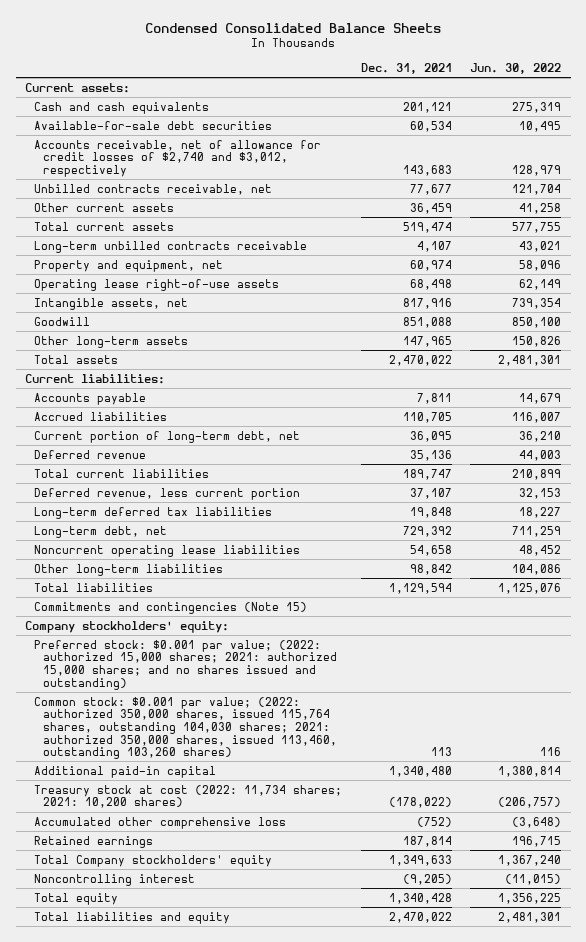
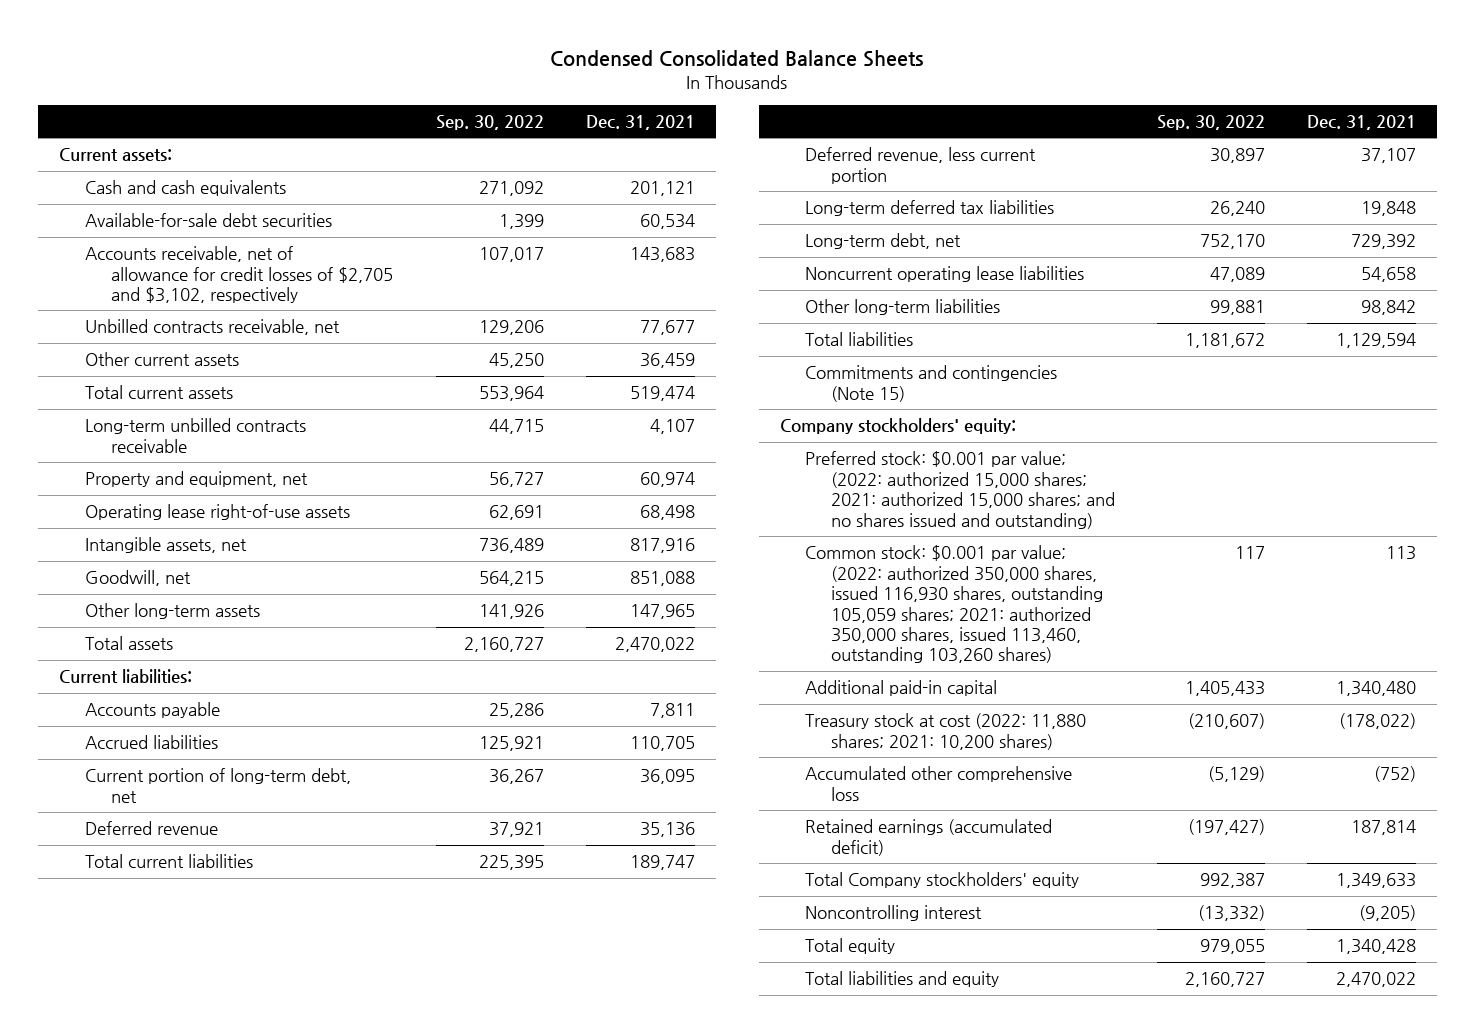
[470,63,562,75] Jun. 30, 2022 -> none
none -> [436,114,545,130] Sep. 30, 2022
[33,139,321,177] Accounts receivable, net of allowance for credit losses of $2,740 and $3,012, respectively -> [84,246,393,304] Accounts receivable, net of allowance for credit losses of $2,705 and $3,102, respectively
[33,316,90,326] Goodwill -> [84,570,191,587] Goodwill, net
[33,696,337,760] Common stock: $0.001 par value; (2022: authorized 350,000 shares, issued 115,764 shares, outstanding 104,030 shares; 2021: authorized 350,000 shares, issued 113,460, outstanding 103,260 shares) -> [805,545,1104,664] Common stock: $0.001 par value; (2022: authorized 350,000 shares, issued 116,930 shares, outstanding 105,059 shares; 2021: authorized 350,000 shares, issued 113,460, outstanding 103,260 shares)
[33,784,342,809] Treasury stock at cost (2022: 11,734 shares; 2021: 10,200 shares) -> [805,713,1087,750] Treasury stock at cost (2022: 11,880 shares; 2021: 10,200 shares)
[33,835,153,848] Retained earnings -> [805,819,1053,856] Retained earnings (accumulated deficit)

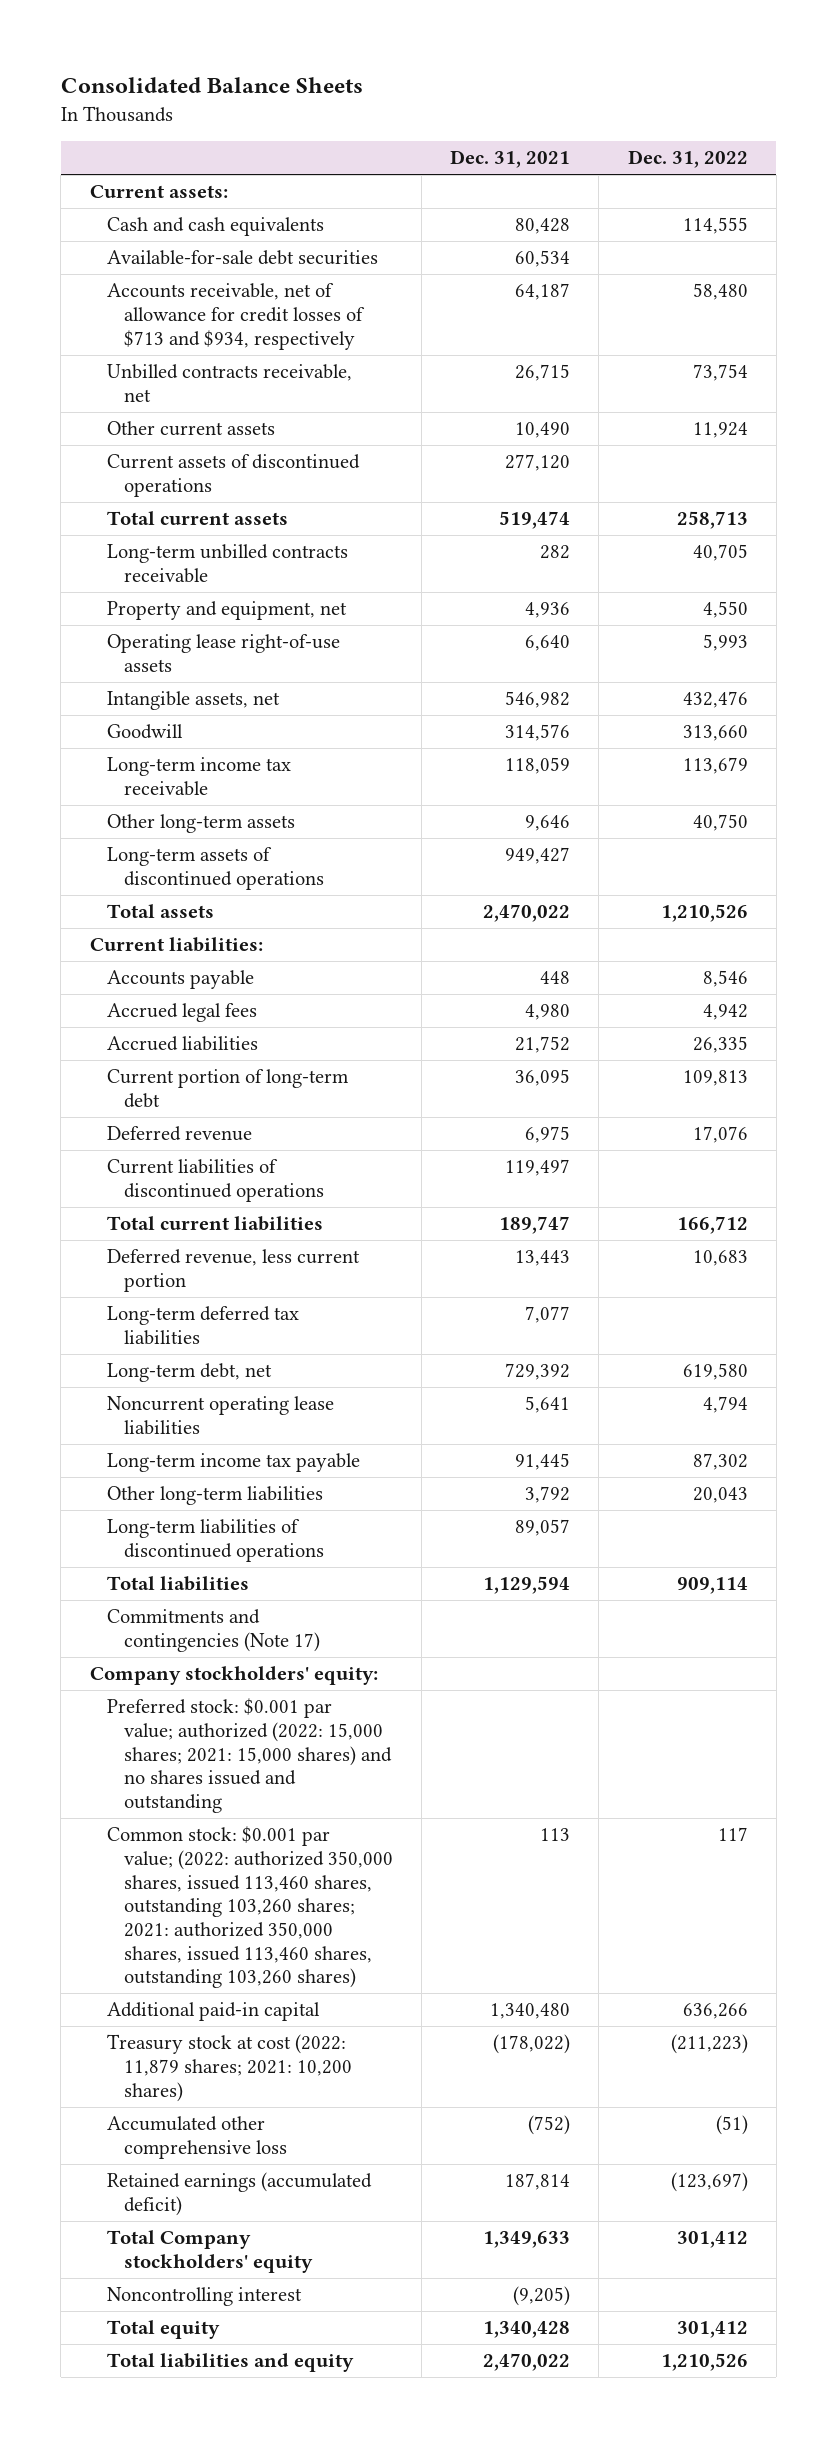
[550,49,924,67] Condensed Consolidated Balance Sheets -> [60,76,363,93] Consolidated Balance Sheets
[436,114,545,130] Sep. 30, 2022 -> none
none -> [627,150,748,169] Dec. 31, 2022
[630,181,696,197] 201,121 -> [515,218,571,235] 80,428
[84,246,393,304] Accounts receivable, net of allowance for credit losses of $2,705 and $3,102, respectively -> [106,283,365,350] Accounts receivable, net of allowance for credit losses of $713 and $934, respectively
[630,247,696,263] 143,683 -> [515,283,571,301] 64,187
[640,320,696,336] 77,677 -> [515,364,571,382] 26,715
[640,353,696,369] 36,459 -> [515,422,571,439] 10,490
none -> [106,454,360,497] Current assets of discontinued operations
[650,419,696,435] 4,107 -> [540,545,571,560] 282
[640,472,696,488] 60,974 -> [525,602,571,619] 4,936
[640,505,696,521] 68,498 -> [525,635,571,652] 6,640
[630,538,696,554] 817,916 -> [505,691,571,709] 546,982
[84,570,191,587] Goodwill, net -> [106,724,183,740] Goodwill
[630,571,696,587] 851,088 -> [505,724,571,742] 314,576
none -> [106,757,291,796] Long-term income tax receivable
[630,604,696,620] 147,965 -> [525,815,571,832] 9,646
none -> [106,847,324,890] Long-term assets of discontinued operations
[650,703,696,719] 7,811 -> [540,971,571,985] 448
none -> [106,1003,257,1023] Accrued legal fees
[630,736,696,752] 110,705 -> [515,1036,571,1054] 21,752
[84,768,351,803] Current portion of long-term debt, net -> [106,1069,349,1108] Current portion of long-term debt
[640,822,696,838] 35,136 -> [525,1126,571,1144] 6,975
none -> [106,1159,324,1202] Current liabilities of discontinued operations
[1360,148,1416,164] 37,107 -> [515,1250,571,1267] 13,443
[1360,201,1416,217] 19,848 -> [525,1306,571,1324] 7,077
[1360,267,1416,283] 54,658 -> [525,1396,571,1414] 5,641
none -> [106,1453,360,1473] Long-term income tax payable
[1360,300,1416,316] 98,842 -> [525,1486,571,1504] 3,792
none -> [106,1519,324,1562] Long-term liabilities of discontinued operations
[805,365,1058,402] Commitments and contingencies (Note 15) -> [106,1609,320,1652] Commitments and contingencies (Note 17)
[805,451,1116,529] Preferred stock: $0.001 par value; (2022: authorized 15,000 shares; 2021: authorized 15,000 shares; and no shares issued and outstanding) -> [106,1698,392,1814] Preferred stock: $0.001 par value; authorized (2022: 15,000 shares; 2021: 15,000 shares) and no shares issued and outstanding
[805,545,1104,664] Common stock: $0.001 par value; (2022: authorized 350,000 shares, issued 116,930 shares, outstanding 105,059 shares; 2021: authorized 350,000 shares, issued 113,460, outstanding 103,260 shares) -> [106,1826,393,1989] Common stock: $0.001 par value; (2022: authorized 350,000 shares, issued 113,460 shares, outstanding 103,260 shares; 2021: authorized 350,000 shares, issued 113,460 shares, outstanding 103,260 shares)
[805,713,1087,750] Treasury stock at cost (2022: 11,880 shares; 2021: 10,200 shares) -> [106,2034,352,2102] Treasury stock at cost (2022: 11,879 shares; 2021: 10,200 shares)

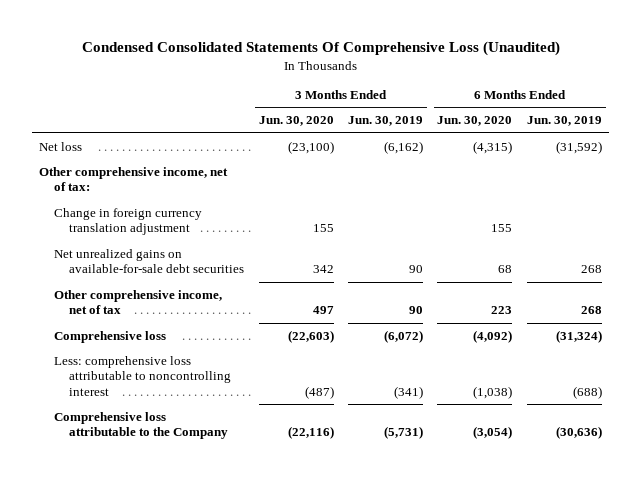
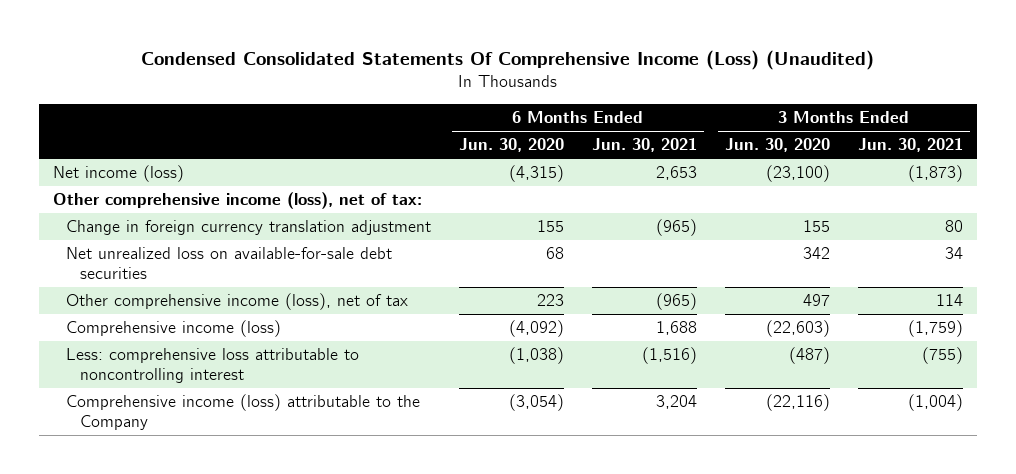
[81,41,560,57] Condensed Consolidated Statements Of Comprehensive Loss (Unaudited) -> [141,49,875,70] Condensed Consolidated Statements Of Comprehensive Income (Loss) (Unaudited)
[348,116,424,127] Jun. 30, 2019 -> none
[526,116,602,127] Jun. 30, 2019 -> none
none -> [592,138,698,153] Jun. 30, 2021
none -> [858,138,964,153] Jun. 30, 2021
[39,141,83,151] Net loss -> [52,165,184,183] Net income (loss)
[39,166,229,192] Other comprehensive income, net of tax: -> [52,192,422,210] Other comprehensive income (loss), net of tax:
[54,248,245,274] Net unrealized gains on available-for-sale debt securities -> [66,247,393,280] Net unrealized loss on available-for-sale debt securities
[54,289,223,315] Other comprehensive income, net of tax -> [66,293,409,311] Other comprehensive income (loss), net of tax
[54,330,167,343] Comprehensive loss -> [66,320,282,338] Comprehensive income (loss)
[54,411,229,440] Comprehensive loss attributable to the Company -> [66,394,421,431] Comprehensive income (loss) attributable to the Company

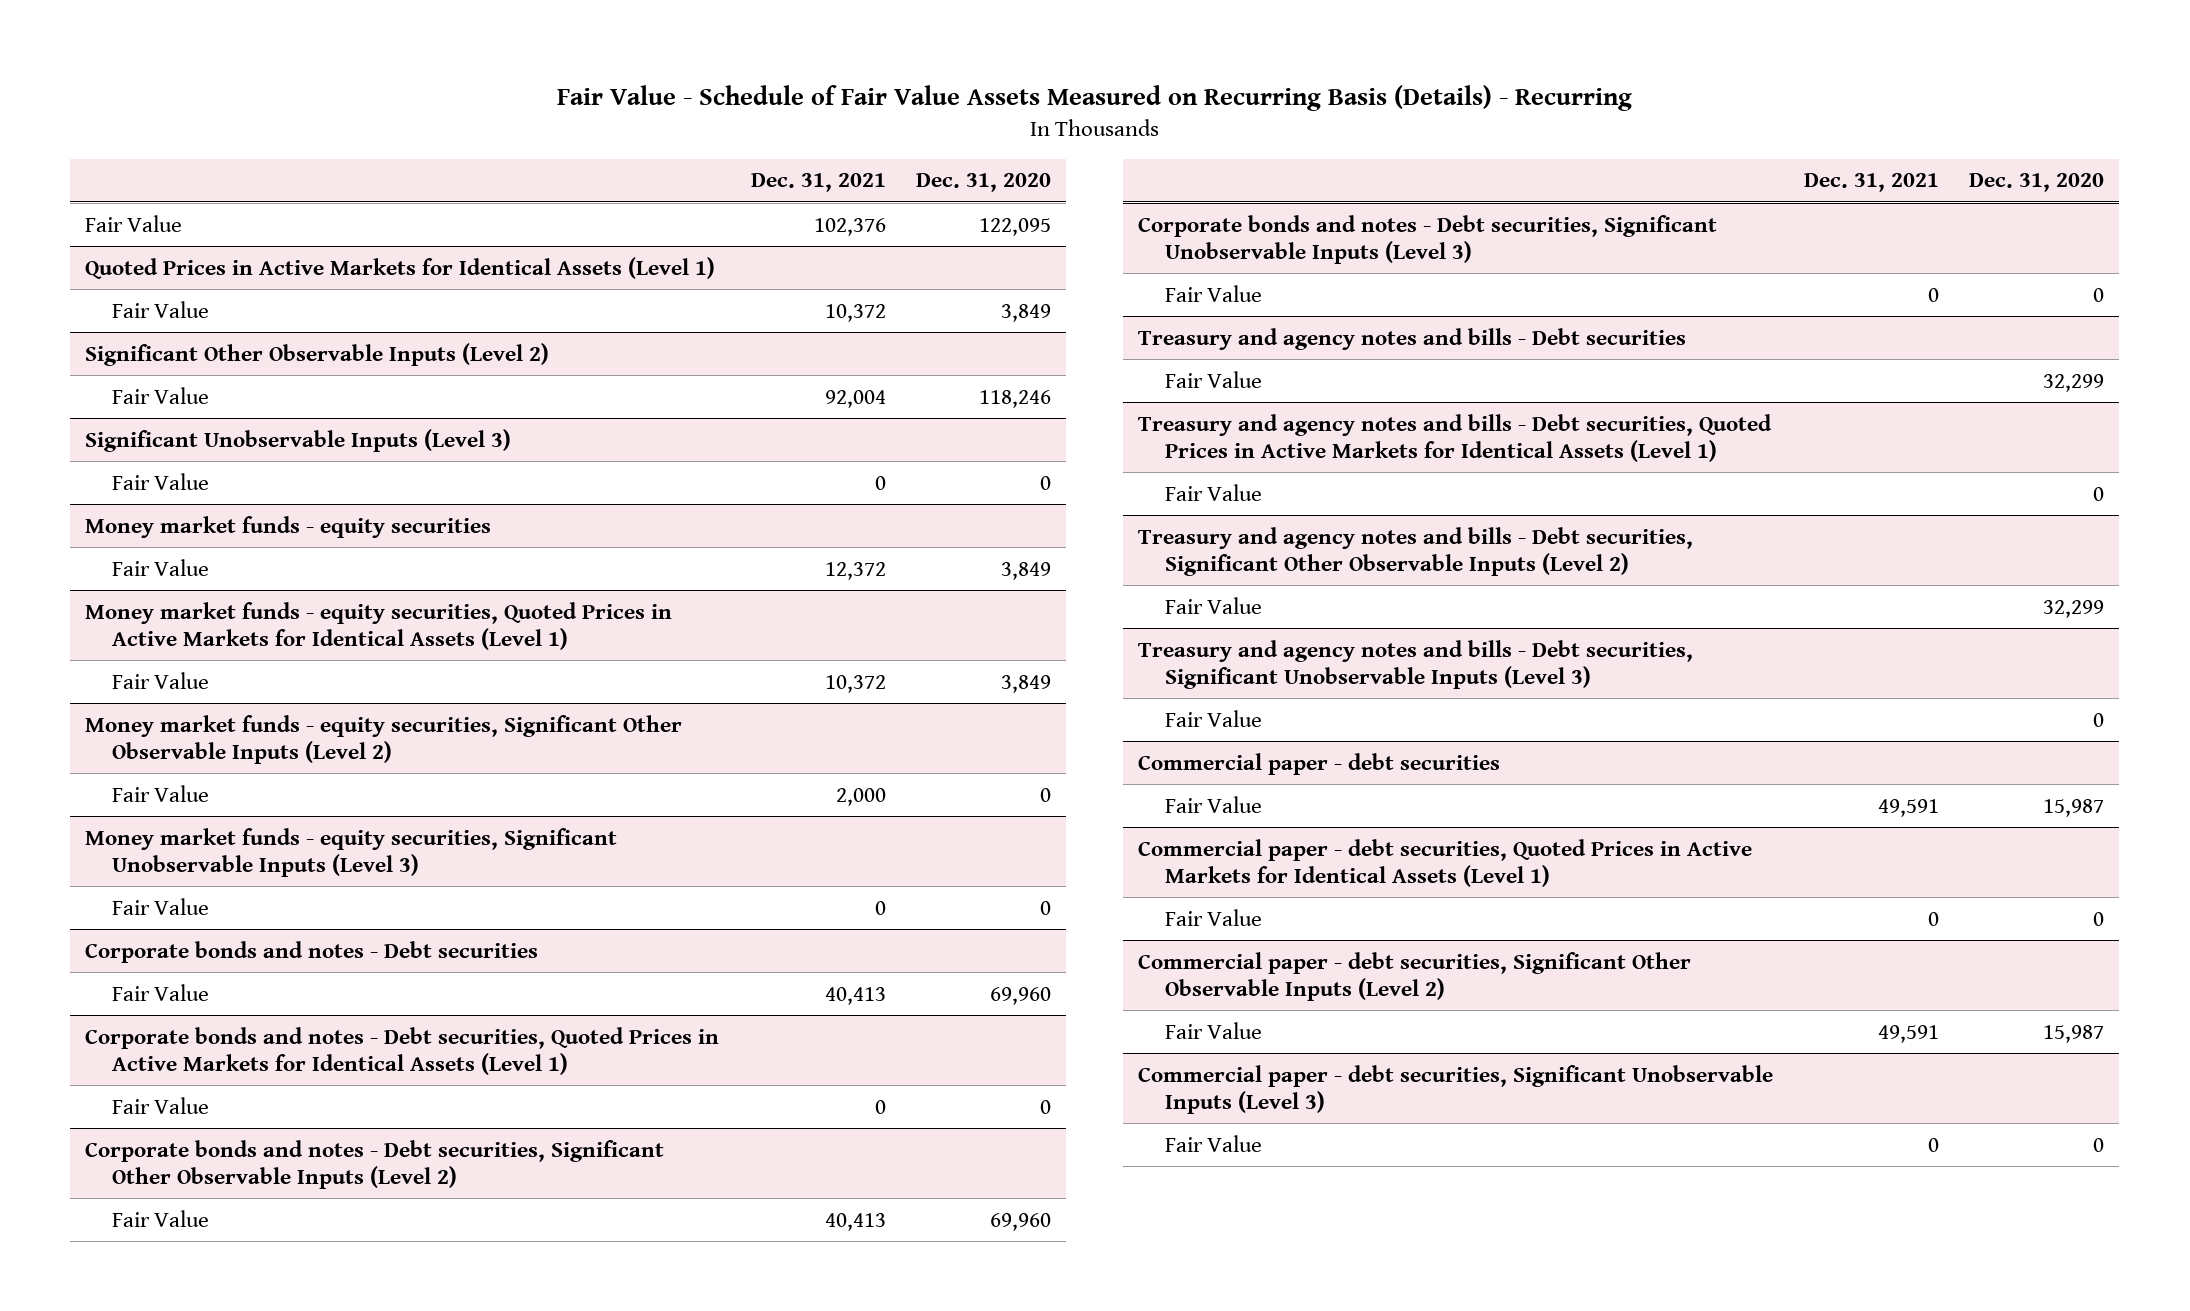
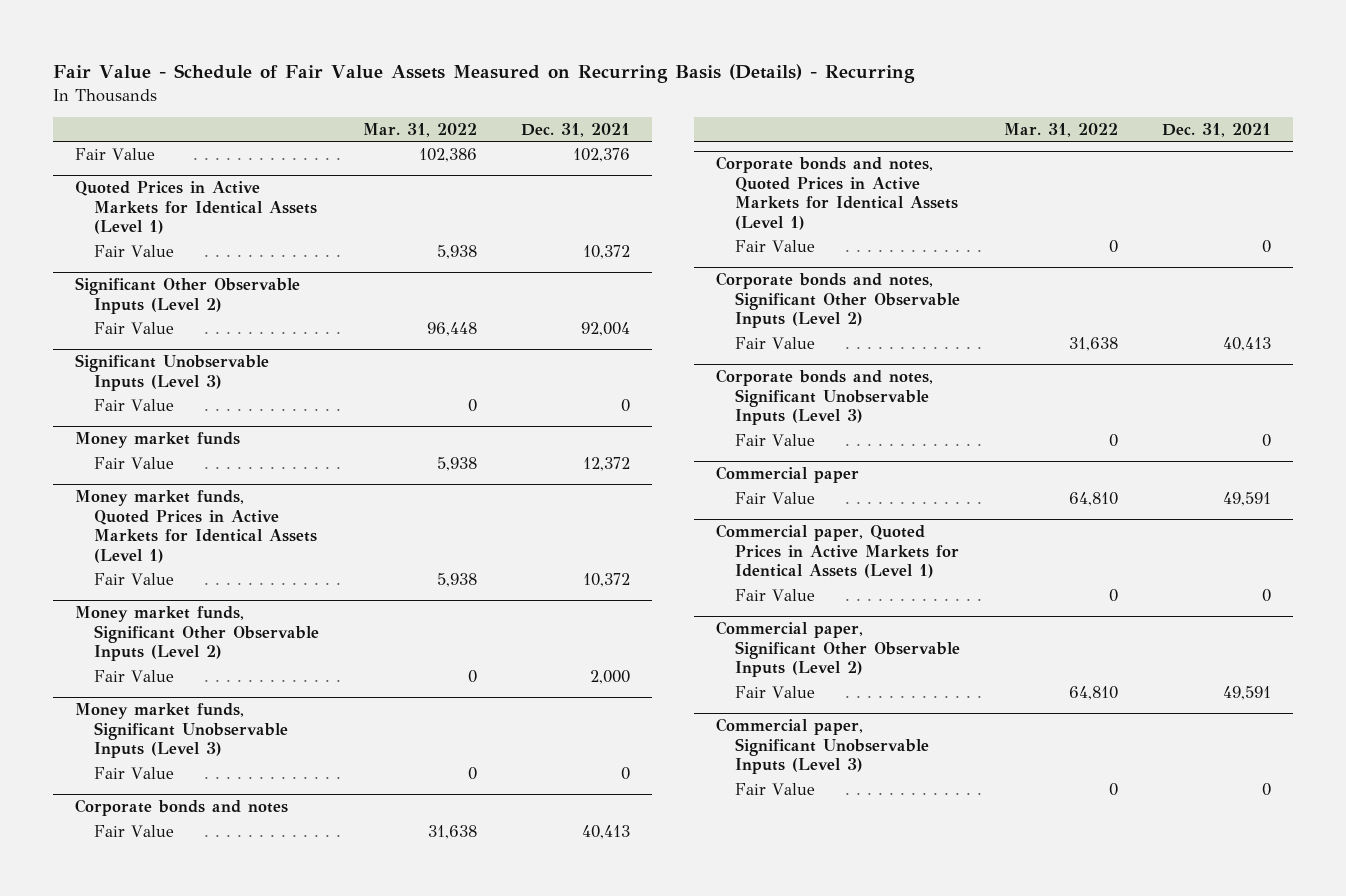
[916,173,1052,193] Dec. 31, 2020 -> none
none -> [363,122,478,137] Mar. 31, 2022
[85,515,492,538] Money market funds - equity securities -> [74,432,240,449] Money market funds
[85,601,673,650] Money market funds - equity securities, Quoted Prices in Active Markets for Identical Assets (Level 1) -> [74,490,318,563] Money market funds, Quoted Prices in Active Markets for Identical Assets (Level 1)
[85,714,683,764] Money market funds - equity securities, Significant Other Observable Inputs (Level 2) -> [74,606,320,662] Money market funds, Significant Other Observable Inputs (Level 2)
[85,827,618,877] Money market funds - equity securities, Significant Unobservable Inputs (Level 3) -> [74,703,289,759] Money market funds, Significant Unobservable Inputs (Level 3)
[85,940,539,963] Corporate bonds and notes - Debt securities -> [74,799,288,817] Corporate bonds and notes
[85,1026,720,1075] Corporate bonds and notes - Debt securities, Quoted Prices in Active Markets for Identical Assets (Level 1) -> [715,156,959,230] Corporate bonds and notes, Quoted Prices in Active Markets for Identical Assets (Level 1)
[85,1139,665,1189] Corporate bonds and notes - Debt securities, Significant Other Observable Inputs (Level 2) -> [715,272,961,329] Corporate bonds and notes, Significant Other Observable Inputs (Level 2)
[1138,214,1718,264] Corporate bonds and notes - Debt securities, Significant Unobservable Inputs (Level 3) -> [715,369,933,426] Corporate bonds and notes, Significant Unobservable Inputs (Level 3)
[1165,370,1263,388] Fair Value -> none
[1138,413,1773,462] Treasury and agency notes and bills - Debt securities, Quoted Prices in Active Markets for Identical Assets (Level 1) -> none
[1165,483,1263,501] Fair Value -> none
[1138,526,1694,576] Treasury and agency notes and bills - Debt securities, Significant Other Observable Inputs (Level 2) -> none
[1165,596,1263,614] Fair Value -> none
[1138,639,1694,689] Treasury and agency notes and bills - Debt securities, Significant Unobservable Inputs (Level 3) -> none
[1165,709,1263,727] Fair Value -> none
[1138,752,1501,775] Commercial paper - debt securities -> none
[1138,327,1687,350] Treasury and agency notes and bills - Debt securities -> [715,466,859,484] Commercial paper
[1138,838,1753,887] Commercial paper - debt securities, Quoted Prices in Active Markets for Identical Assets (Level 1) -> [715,524,960,579] Commercial paper, Quoted Prices in Active Markets for Identical Assets (Level 1)
[1138,951,1692,1001] Commercial paper - debt securities, Significant Other Observable Inputs (Level 2) -> [715,621,961,678] Commercial paper, Significant Other Observable Inputs (Level 2)
[1138,1064,1774,1114] Commercial paper - debt securities, Significant Unobservable Inputs (Level 3) -> [715,718,930,775] Commercial paper, Significant Unobservable Inputs (Level 3)

